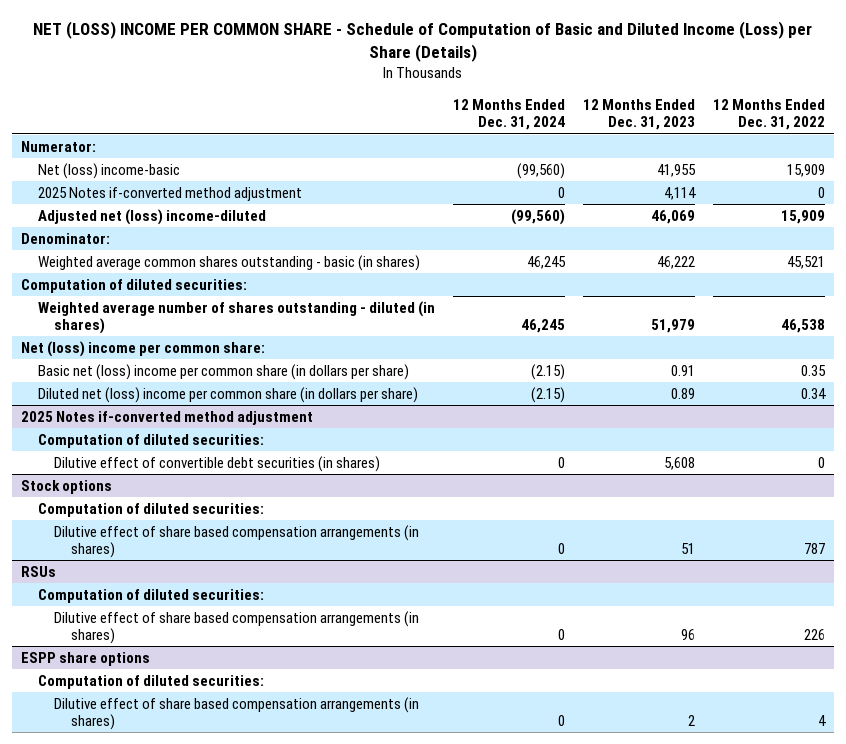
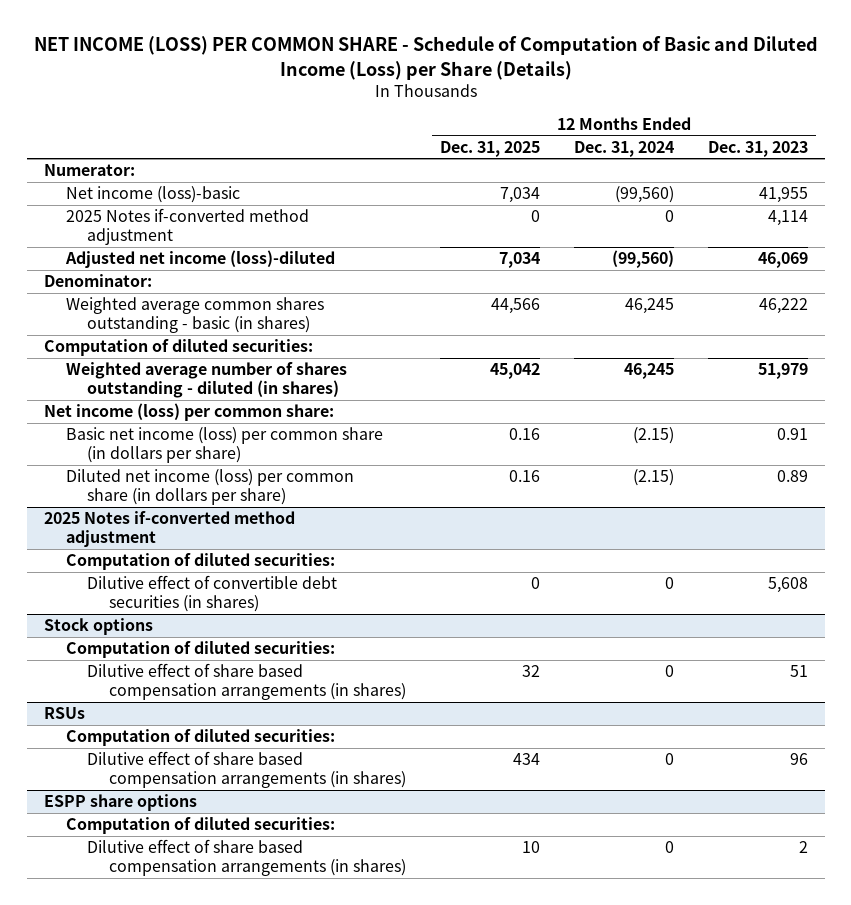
[32,21,812,63] NET (LOSS) INCOME PER COMMON SHARE - Schedule of Computation of Basic and Diluted Income (Loss) per Share (Details) -> [33,36,818,80] NET INCOME (LOSS) PER COMMON SHARE - Schedule of Computation of Basic and Diluted Income (Loss) per Share (Details)
[712,99,825,131] 12 Months Ended Dec. 31, 2022 -> none
none -> [440,140,541,157] Dec. 31, 2025
[37,162,180,179] Net (loss) income-basic -> [65,186,240,204] Net income (loss)-basic
[37,208,266,225] Adjusted net (loss) income-diluted -> [64,250,335,269] Adjusted net income (loss)-diluted
[21,340,266,357] Net (loss) income per common share: -> [43,403,334,422] Net income (loss) per common share:
[37,363,409,380] Basic net (loss) income per common share (in dollars per share) -> [65,427,383,463] Basic net income (loss) per common share (in dollars per share)
[37,386,418,403] Diluted net (loss) income per common share (in dollars per share) -> [65,469,354,505] Diluted net income (loss) per common share (in dollars per share)

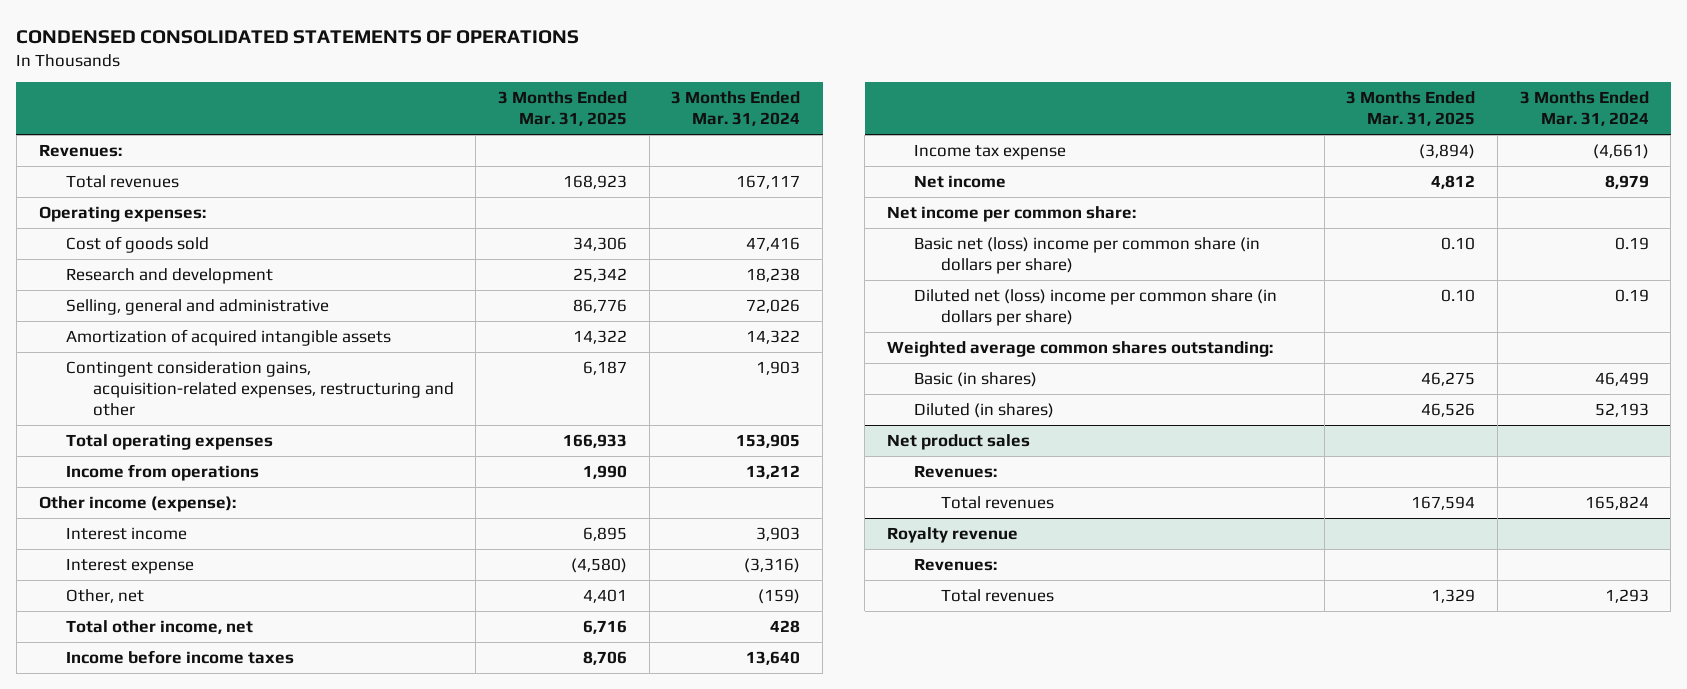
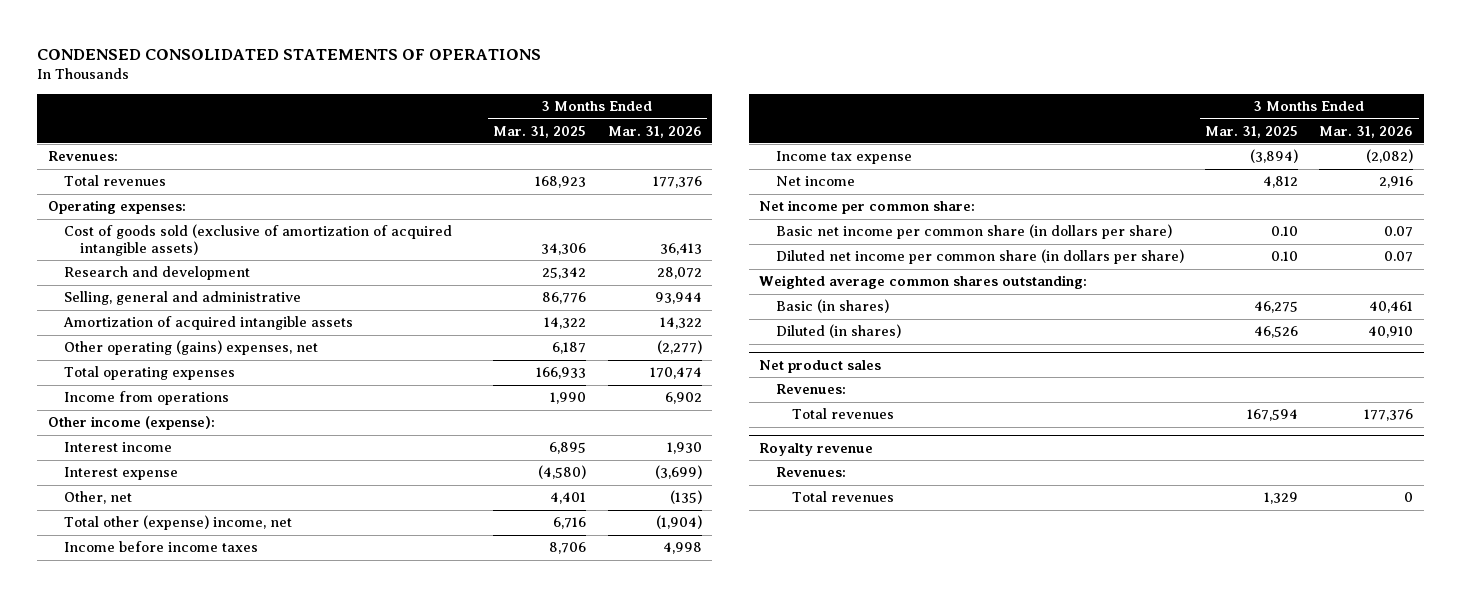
[671,91,801,127] 3 Months Ended Mar. 31, 2024 -> none
none -> [607,125,702,138] Mar. 31, 2026
[65,235,209,253] Cost of goods sold -> [63,224,452,257] Cost of goods sold (exclusive of amortization of acquired intangible assets)
[65,360,454,416] Contingent consideration gains, acquisition-related expenses, restructuring and other -> [63,340,318,356] Other operating (gains) expenses, net
[65,619,253,634] Total other income, net -> [63,515,292,531] Total other (expense) income, net
[913,236,1260,274] Basic net (loss) income per common share (in dollars per share) -> [775,224,1172,240] Basic net income per common share (in dollars per share)
[913,288,1277,326] Diluted net (loss) income per common share (in dollars per share) -> [775,249,1184,265] Diluted net income per common share (in dollars per share)

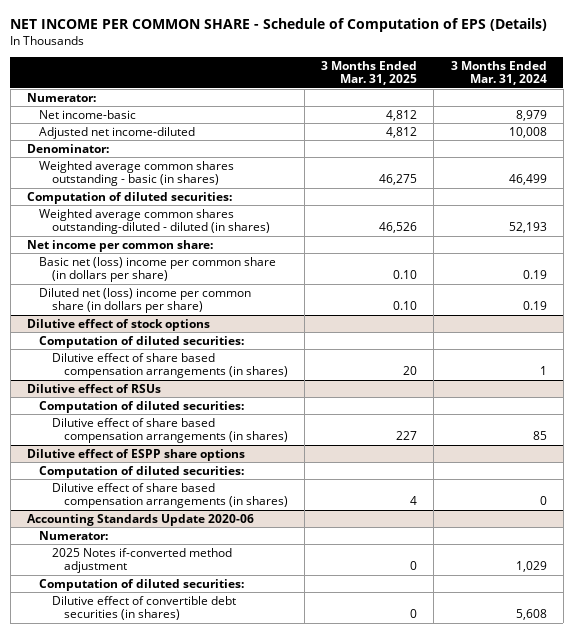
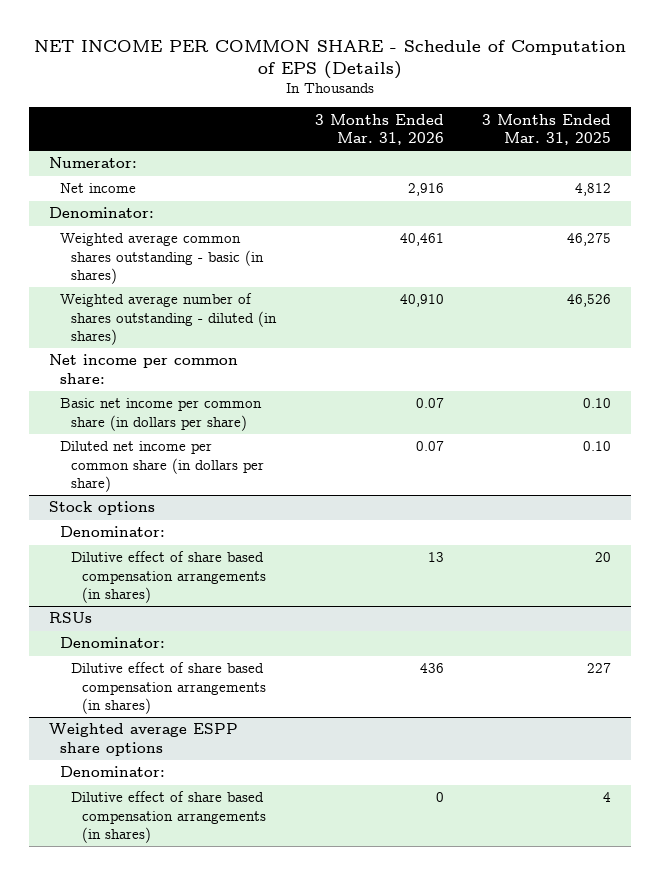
[450,60,547,86] 3 Months Ended Mar. 31, 2024 -> none
none -> [314,113,444,145] 3 Months Ended Mar. 31, 2026
[39,126,196,139] Adjusted net income-diluted -> none
[39,109,137,119] Net income-basic -> [59,183,136,194] Net income
[26,191,232,204] Computation of diluted securities: -> none
[39,208,270,235] Weighted average common shares outstanding-diluted - diluted (in shares) -> [59,293,277,345] Weighted average number of shares outstanding - diluted (in shares)
[39,335,245,348] Computation of diluted securities: -> none
[39,256,277,283] Basic net (loss) income per common share (in dollars per share) -> [59,398,262,431] Basic net income per common share (in dollars per share)
[39,287,252,314] Diluted net (loss) income per common share (in dollars per share) -> [59,441,264,492] Diluted net income per common share (in dollars per share)
[26,318,210,331] Dilutive effect of stock options -> [48,501,155,516] Stock options
none -> [59,526,165,538] Denominator:
[39,400,245,413] Computation of diluted securities: -> none
[26,383,161,393] Dilutive effect of RSUs -> [48,612,92,624] RSUs
none -> [59,637,165,649] Denominator:
[39,465,245,478] Computation of diluted securities: -> none
[26,448,245,461] Dilutive effect of ESPP share options -> [48,723,238,756] Weighted average ESPP share options
none -> [59,766,165,778] Denominator:
[26,513,254,526] Accounting Standards Update 2020-06 -> none
[39,530,109,540] Numerator: -> none
[51,547,232,574] 2025 Notes if-converted method adjustment -> none
[39,578,245,591] Computation of diluted securities: -> none
[51,595,236,621] Dilutive effect of convertible debt securities (in shares) -> none

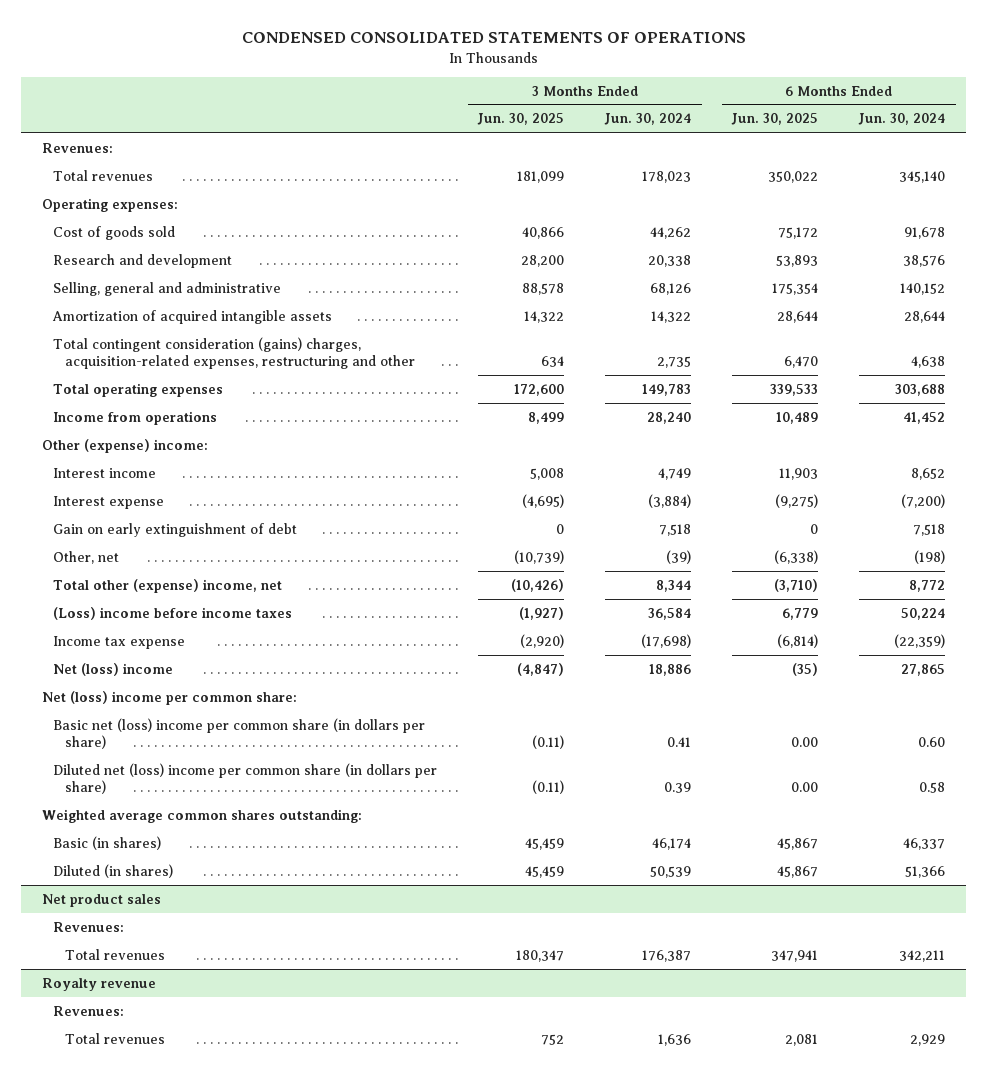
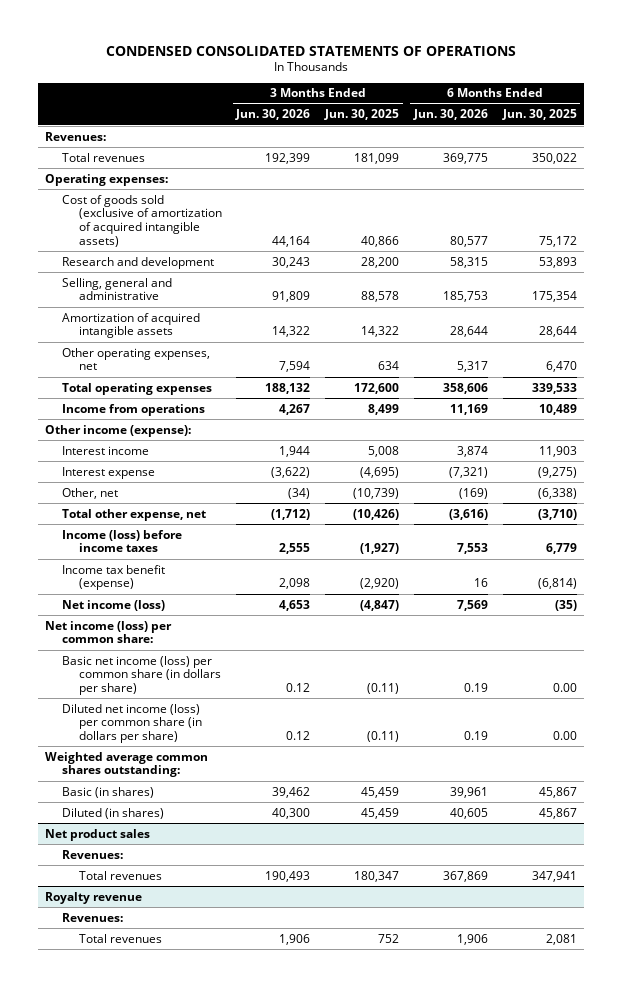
[604,113,692,126] Jun. 30, 2024 -> none
[858,113,946,126] Jun. 30, 2024 -> none
none -> [235,109,311,121] Jun. 30, 2026
none -> [413,109,489,121] Jun. 30, 2026
[53,225,176,240] Cost of goods sold -> [61,194,222,247] Cost of goods sold (exclusive of amortization of acquired intangible assets)
[53,336,416,370] Total contingent consideration (gains) charges, acquisition-related expenses, restructuring and other -> [61,347,210,371] Other operating expenses, net
[41,438,208,453] Other (expense) income: -> [44,424,191,437] Other income (expense):
[53,522,298,537] Gain on early extinguishment of debt -> none
[53,578,283,593] Total other (expense) income, net -> [61,508,206,521] Total other expense, net
[53,606,293,620] (Loss) income before income taxes -> [61,529,182,553] Income (loss) before income taxes
[53,635,186,649] Income tax expense -> [61,564,165,591] Income tax benefit (expense)
[53,662,174,676] Net (loss) income -> [61,599,165,611] Net income (loss)
[41,690,297,705] Net (loss) income per common share: -> [44,620,172,644] Net income (loss) per common share:
[53,717,426,750] Basic net (loss) income per common share (in dollars per share) -> [61,655,221,695] Basic net income (loss) per common share (in dollars per share)
[53,762,438,795] Diluted net (loss) income per common share (in dollars per share) -> [61,703,202,743] Diluted net income (loss) per common share (in dollars per share)

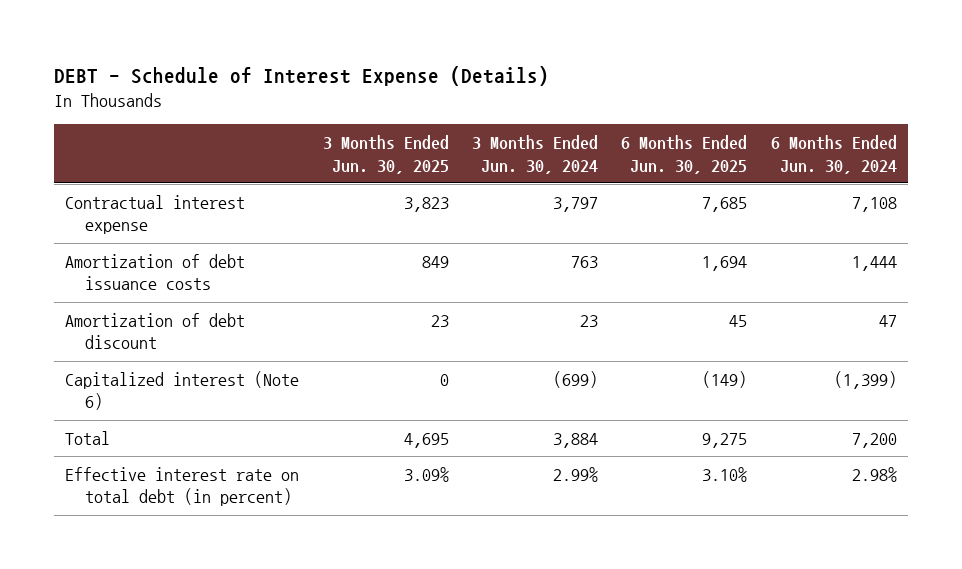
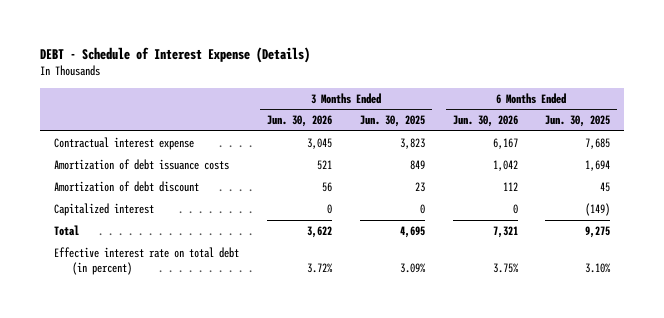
[472,135,599,174] 3 Months Ended Jun. 30, 2024 -> none
[770,135,897,174] 6 Months Ended Jun. 30, 2024 -> none
none -> [266,115,332,128] Jun. 30, 2026
none -> [452,115,518,128] Jun. 30, 2026
[65,370,300,411] Capitalized interest (Note 6) -> [53,203,154,217] Capitalized interest

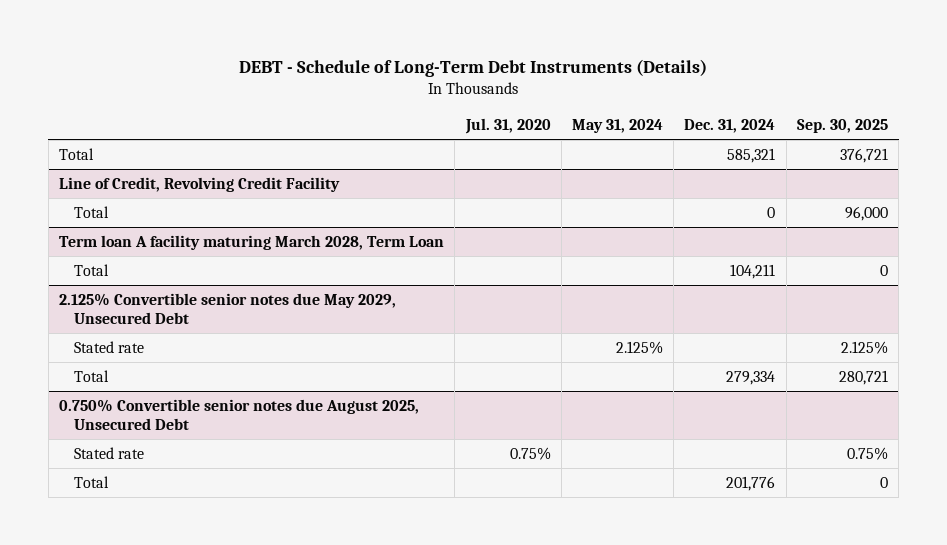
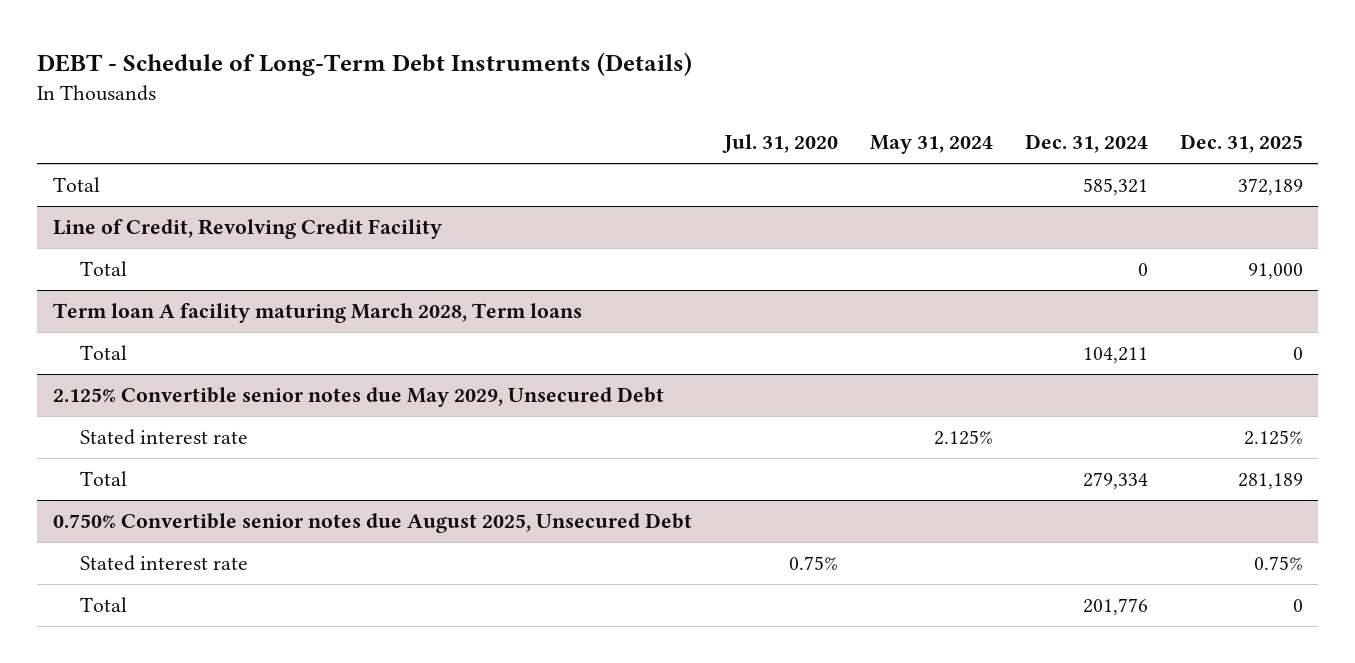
[796,118,888,133] Sep. 30, 2025 -> none
none -> [1179,134,1303,154] Dec. 31, 2025
[59,234,445,250] Term loan A facility maturing March 2028, Term Loan -> [52,302,582,323] Term loan A facility maturing March 2028, Term loans
[73,340,144,353] Stated rate -> [80,428,249,445] Stated interest rate
[73,446,144,459] Stated rate -> [80,554,249,571] Stated interest rate

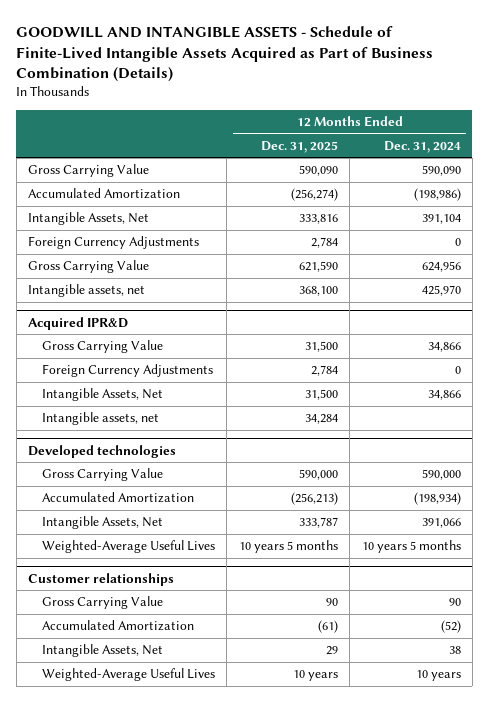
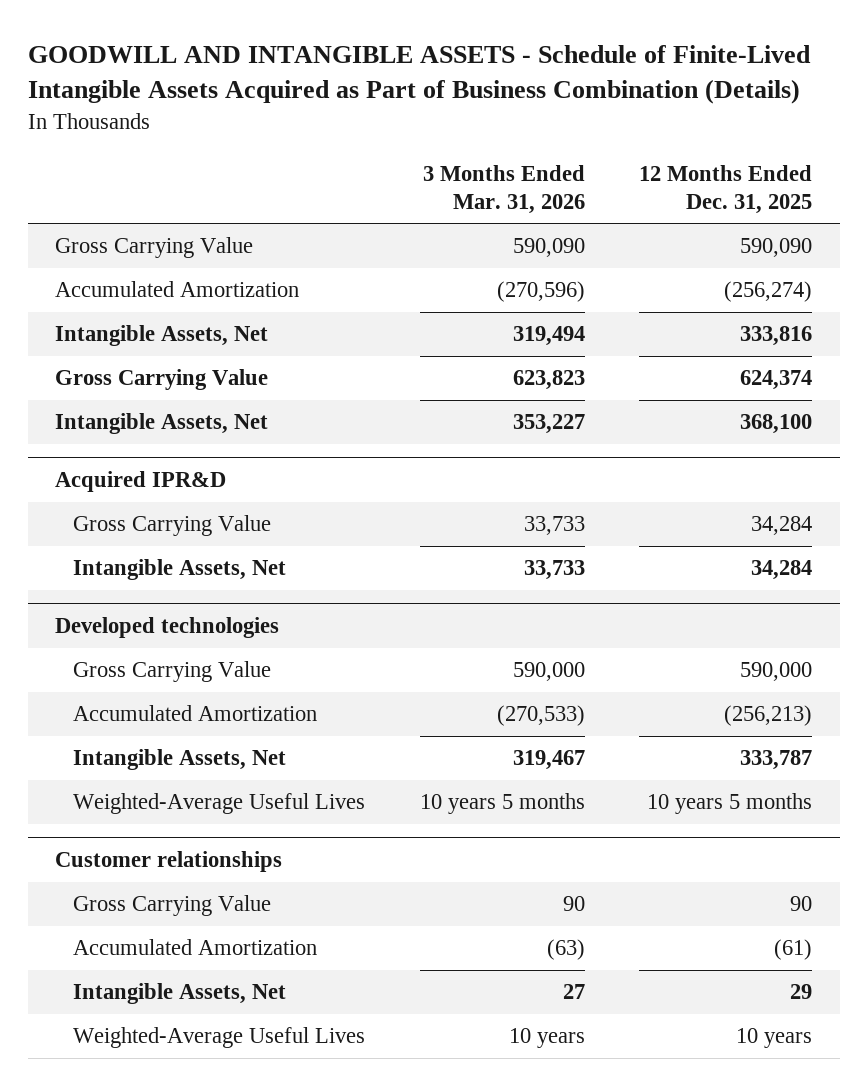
[383,140,461,153] Dec. 31, 2024 -> none
none -> [422,164,585,214] 3 Months Ended Mar. 31, 2026
[27,236,199,250] Foreign Currency Adjustments -> none
[298,261,338,273] 621,590 -> [740,370,813,391] 624,374
[27,284,145,298] Intangible assets, net -> [55,413,269,435] Intangible Assets, Net
[41,364,213,378] Foreign Currency Adjustments -> none
[41,412,159,426] Intangible assets, net -> none
[304,341,338,353] 31,500 -> [751,516,813,536] 34,284
[304,389,338,401] 31,500 -> [751,560,813,581] 34,284

